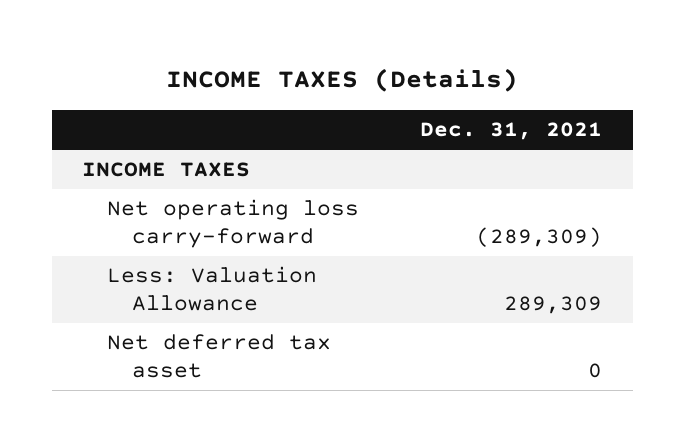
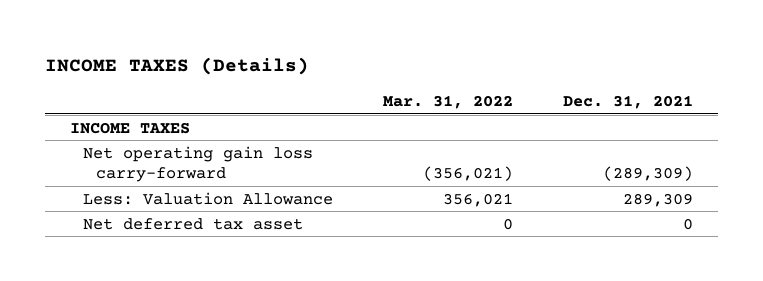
none -> [383,94,514,109] Mar. 31, 2022
[106,199,359,249] Net operating loss carry-forward -> [82,145,313,182] Net operating gain loss carry-forward

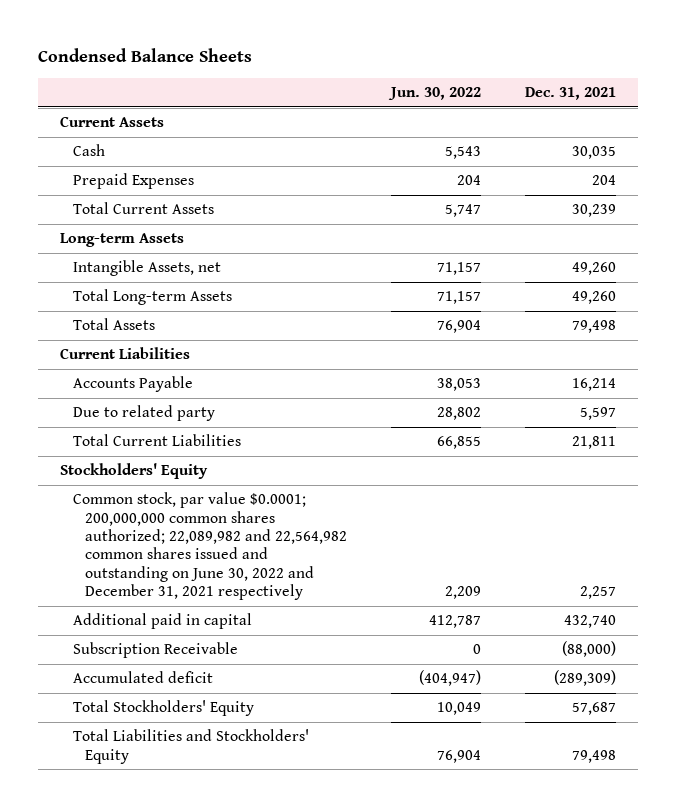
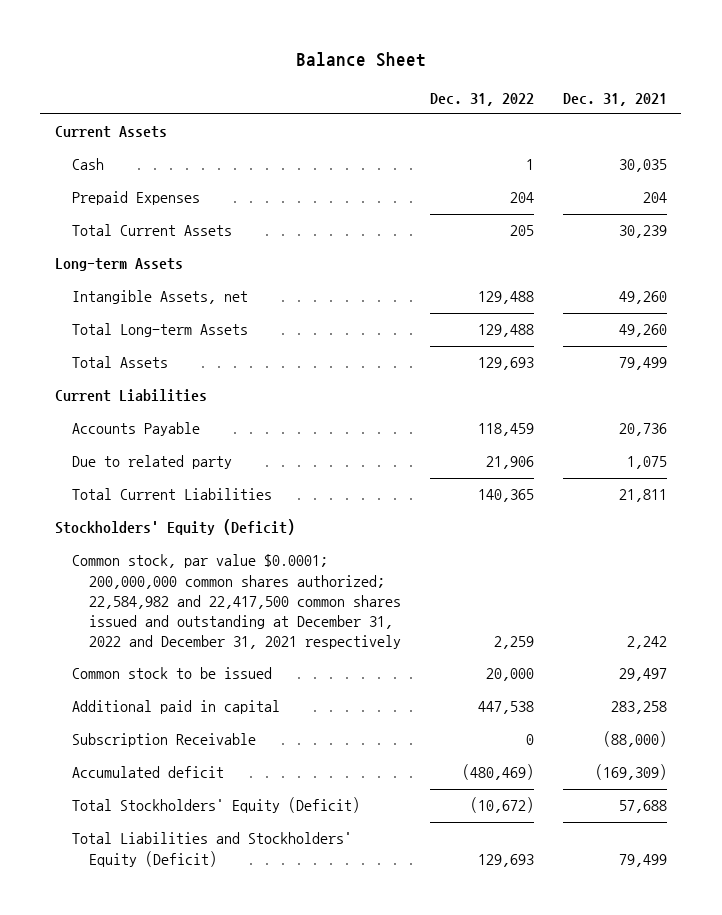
[38,48,253,63] Condensed Balance Sheets -> [295,52,426,68] Balance Sheet
[387,86,481,100] Jun. 30, 2022 -> none
none -> [429,92,534,106] Dec. 31, 2022
[572,320,617,334] 79,498 -> [618,357,667,371] 79,499
[572,378,617,392] 16,214 -> [618,423,667,437] 20,736
[580,407,617,421] 5,597 -> [626,456,667,470] 1,075
[60,463,209,480] Stockholders' Equity -> [54,519,295,536] Stockholders' Equity (Deficit)
[72,492,347,600] Common stock, par value $0.0001; 200,000,000 common shares authorized; 22,089,982 and 22,564,982 common shares issued and outstanding on June 30, 2022 and December 31, 2021 respectively -> [71,554,401,650] Common stock, par value $0.0001; 200,000,000 common shares authorized; 22,584,982 and 22,417,500 common shares issued and outstanding at December 31, 2022 and December 31, 2021 respectively
[580,585,617,599] 2,257 -> [626,636,667,650] 2,242
none -> [71,667,272,680] Common stock to be issued
[564,615,617,629] 432,740 -> [610,701,667,715] 283,258
[554,670,617,687] (289,309) -> [594,764,667,781] (169,309)
[72,700,254,717] Total Stockholders' Equity -> [71,797,360,814] Total Stockholders' Equity (Deficit)
[572,702,617,716] 57,687 -> [618,800,667,814] 57,688
[72,729,309,764] Total Liabilities and Stockholders' Equity -> [71,832,352,867] Total Liabilities and Stockholders' Equity (Deficit)
[572,749,617,763] 79,498 -> [618,853,667,867] 79,499

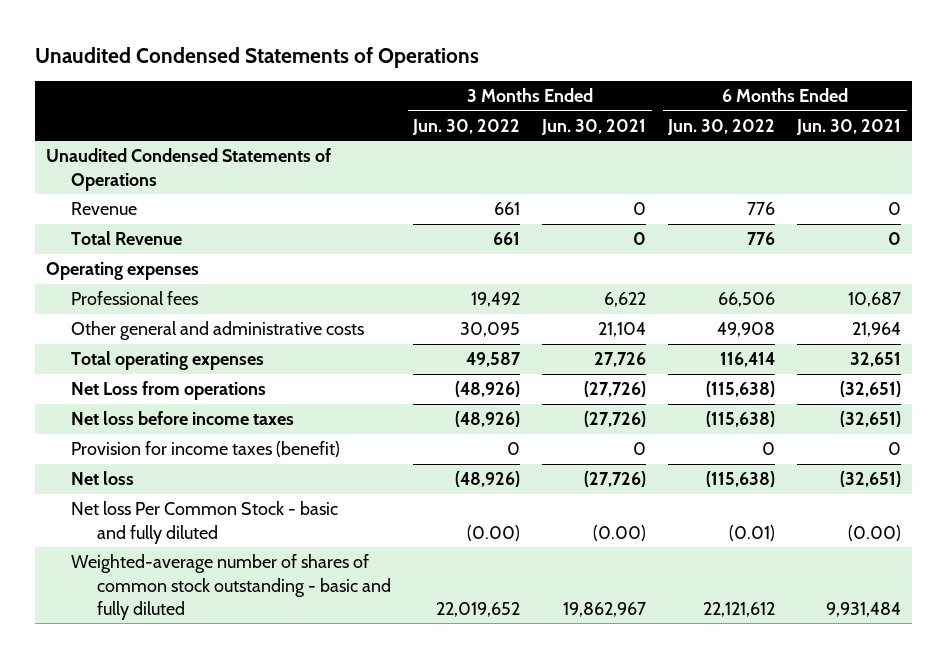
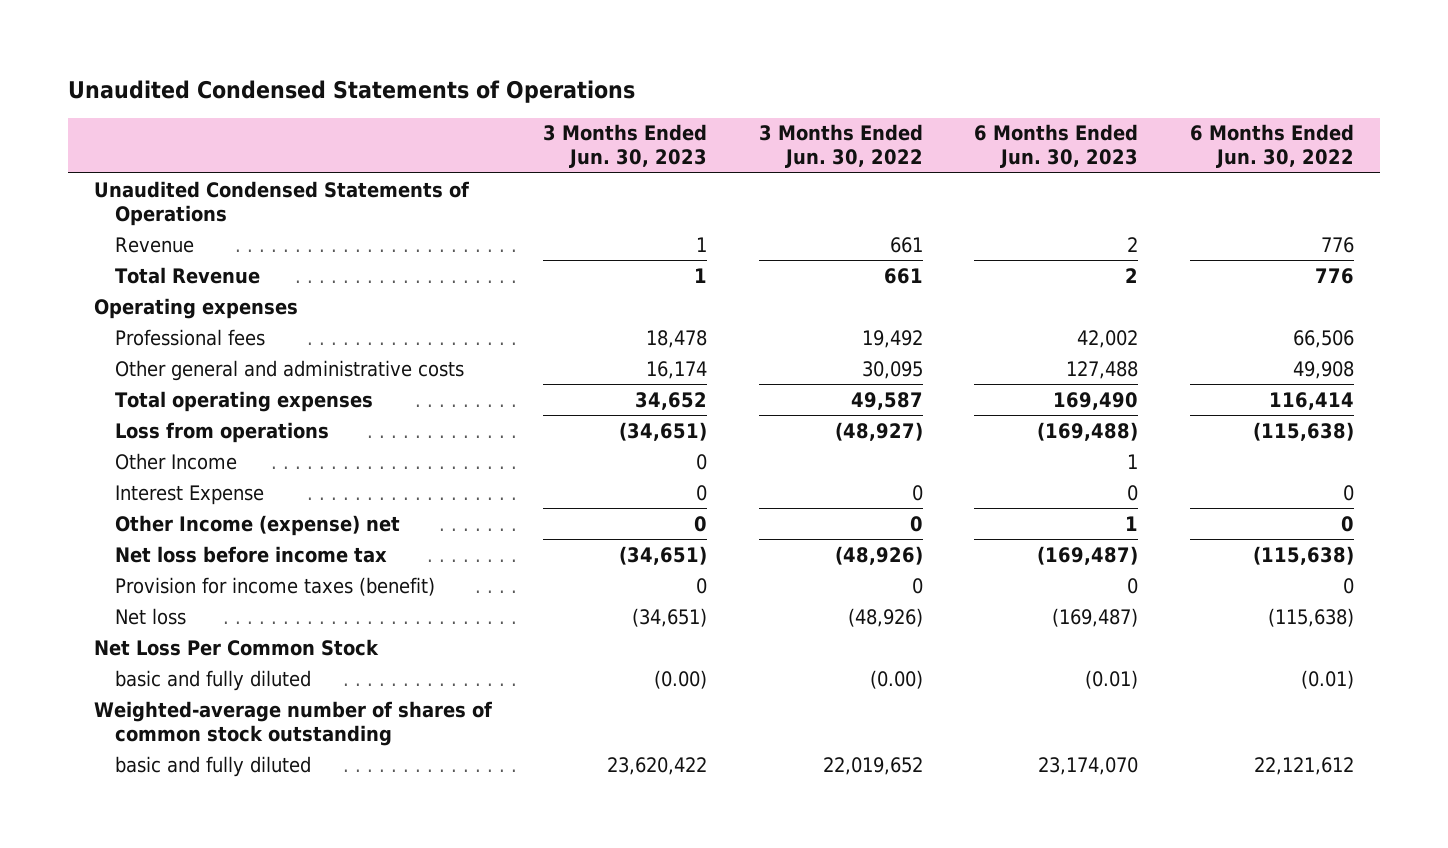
[541,118,647,135] Jun. 30, 2021 -> none
[796,118,902,135] Jun. 30, 2021 -> none
none -> [543,124,708,169] 3 Months Ended Jun. 30, 2023
none -> [974,124,1139,169] 6 Months Ended Jun. 30, 2023
[71,381,267,401] Net Loss from operations -> [114,421,329,443] Loss from operations
[455,381,521,398] (48,926) -> [834,421,923,441] (48,927)
none -> [114,452,237,470] Other Income
none -> [114,484,264,505] Interest Expense
none -> [114,514,400,536] Other Income (expense) net
[71,411,295,426] Net loss before income taxes -> [114,545,387,563] Net loss before income tax
none -> [93,638,379,656] Net Loss Per Common Stock
[71,501,339,544] Net loss Per Common Stock - basic and fully diluted -> [114,669,311,691] basic and fully diluted
none -> [93,700,492,746] Weighted-average number of shares of common stock outstanding
[71,554,392,620] Weighted-average number of shares of common stock outstanding - basic and fully diluted -> [114,755,311,777] basic and fully diluted

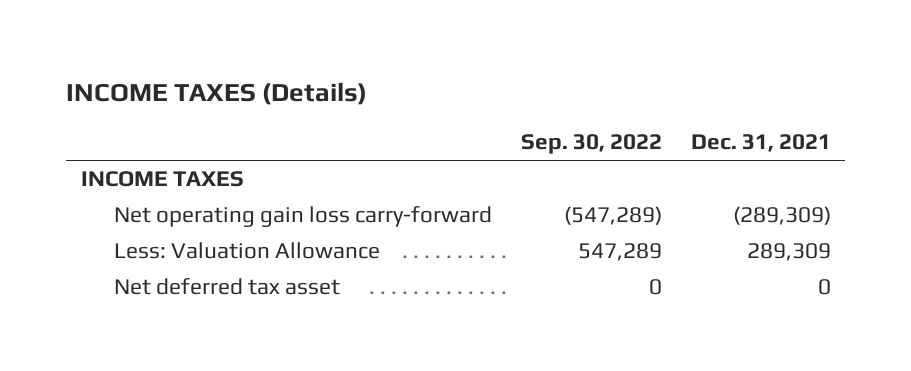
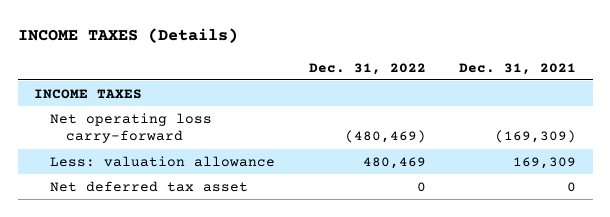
[520,134,662,155] Sep. 30, 2022 -> none
none -> [308,62,426,75] Dec. 31, 2022
[114,206,493,228] Net operating gain loss carry-forward -> [50,112,213,144] Net operating loss carry-forward
[732,206,831,226] (289,309) -> [495,130,577,144] (169,309)
[114,242,381,260] Less: Valuation Allowance -> [50,155,276,167] Less: valuation allowance
[746,243,831,262] 289,309 -> [513,156,577,169] 169,309

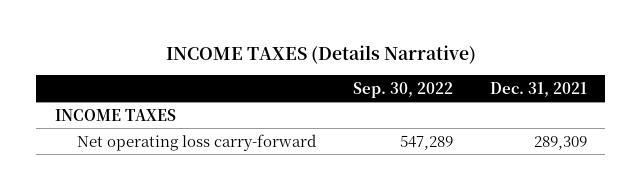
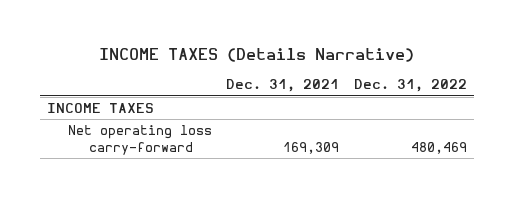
[353,81,454,98] Sep. 30, 2022 -> none
none -> [353,79,467,93] Dec. 31, 2022
[533,135,587,150] 289,309 -> [283,141,340,154] 169,309

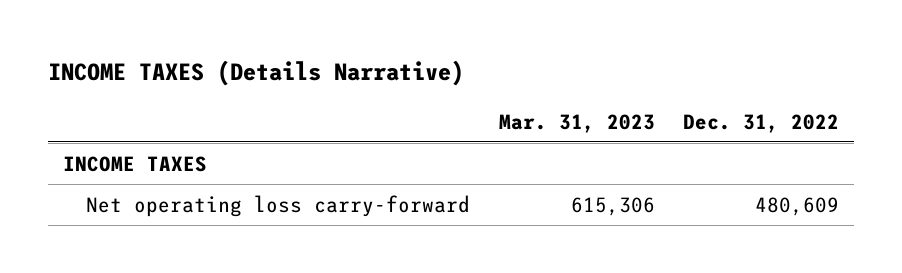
[226,79,340,93] Dec. 31, 2021 -> none
none -> [498,113,655,133] Mar. 31, 2023
[410,141,467,154] 480,469 -> [755,196,840,216] 480,609

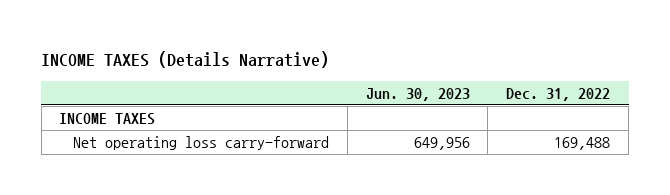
[498,113,655,133] Mar. 31, 2023 -> none
none -> [365,87,470,101] Jun. 30, 2023
[755,196,840,216] 480,609 -> [554,137,611,151] 169,488

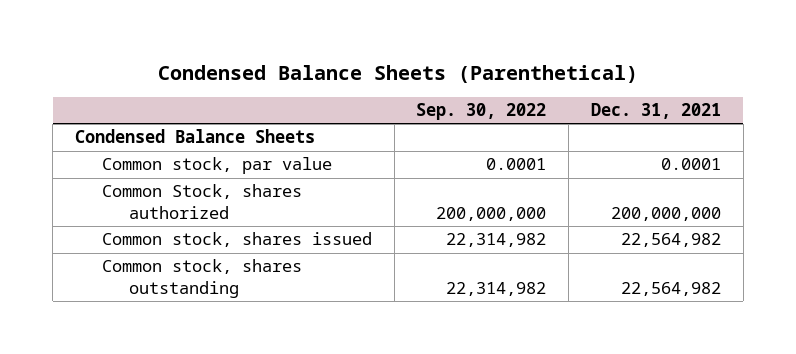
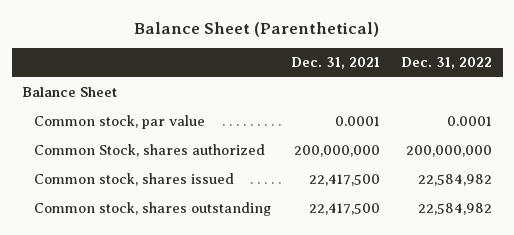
[157,64,638,83] Condensed Balance Sheets (Parenthetical) -> [134,21,380,37] Balance Sheet (Parenthetical)
[416,103,547,121] Sep. 30, 2022 -> none
none -> [401,57,493,70] Dec. 31, 2022
[75,129,316,144] Condensed Balance Sheets -> [21,87,117,98] Balance Sheet
[620,233,721,248] 22,564,982 -> [309,174,381,187] 22,417,500
[620,281,721,296] 22,564,982 -> [309,203,381,216] 22,417,500

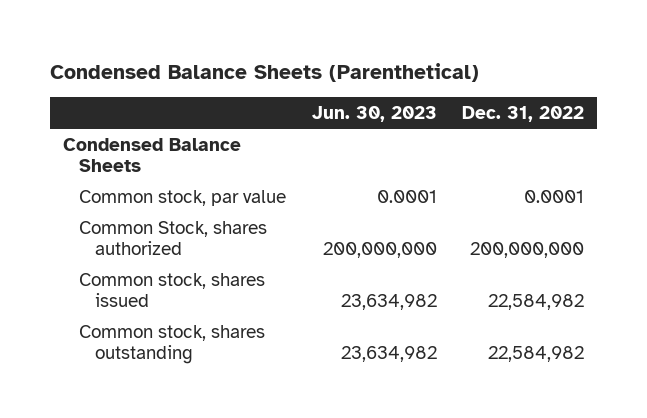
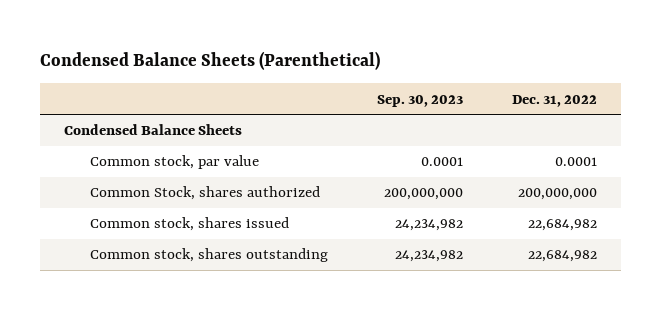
[311,105,437,122] Jun. 30, 2023 -> none
none -> [377,94,464,107] Sep. 30, 2023
[487,293,584,310] 22,584,982 -> [527,219,597,232] 22,684,982
[487,345,584,362] 22,584,982 -> [527,250,597,263] 22,684,982

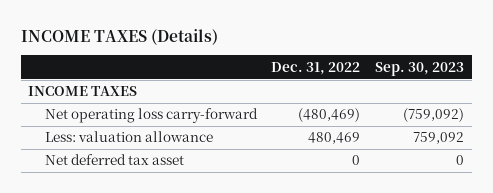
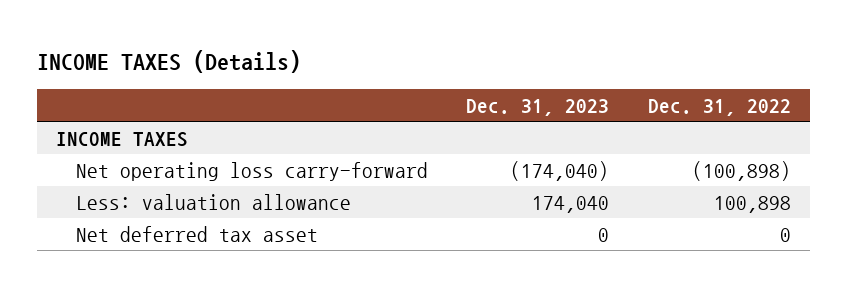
[375,61,465,76] Sep. 30, 2023 -> none
none -> [466,98,610,116] Dec. 31, 2023
[298,108,361,123] (480,469) -> [691,160,791,181] (100,898)
[308,132,361,145] 480,469 -> [713,195,791,213] 100,898

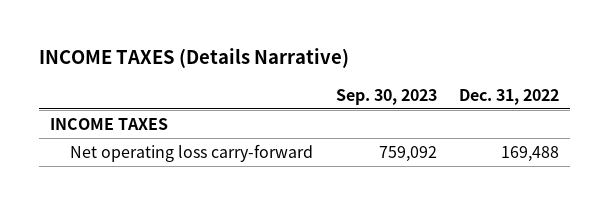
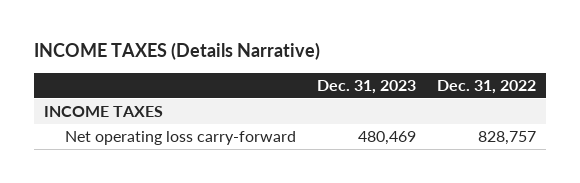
[335,88,437,105] Sep. 30, 2023 -> none
none -> [317,79,417,94] Dec. 31, 2023
[500,146,559,163] 169,488 -> [477,130,536,145] 828,757

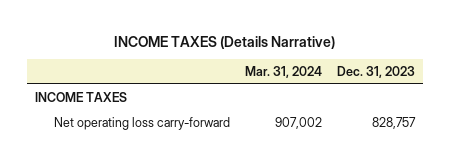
[436,79,536,94] Dec. 31, 2022 -> none
none -> [245,65,323,78] Mar. 31, 2024
[358,130,417,145] 480,469 -> [372,116,417,129] 828,757

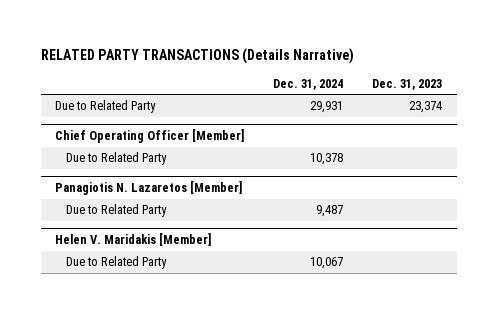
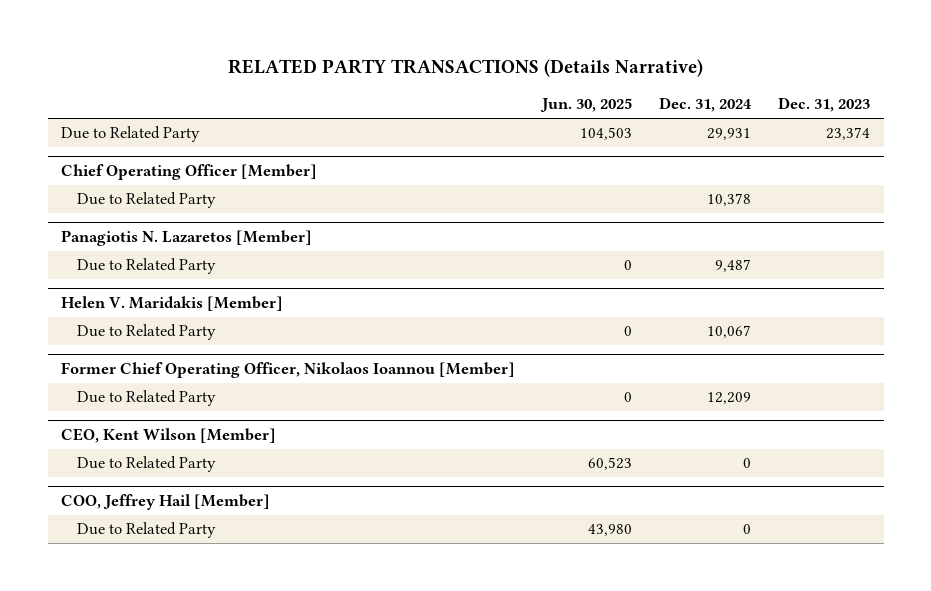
none -> [540,98,633,113] Jun. 30, 2025
none -> [61,362,516,379] Former Chief Operating Officer, Nikolaos Ioannou [Member]
none -> [77,390,217,407] Due to Related Party
none -> [61,428,277,444] CEO, Kent Wilson [Member]
none -> [77,456,217,473] Due to Related Party
none -> [61,494,271,511] COO, Jeffrey Hail [Member]
none -> [77,522,217,539] Due to Related Party

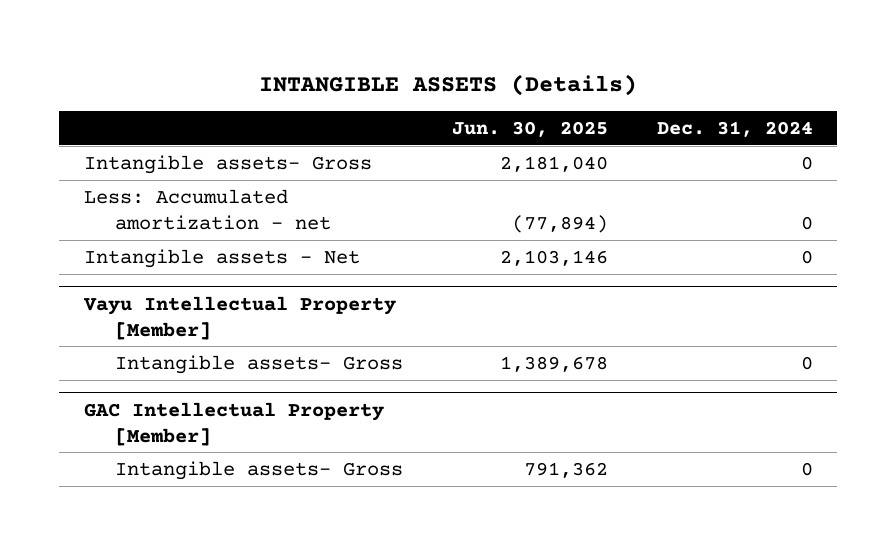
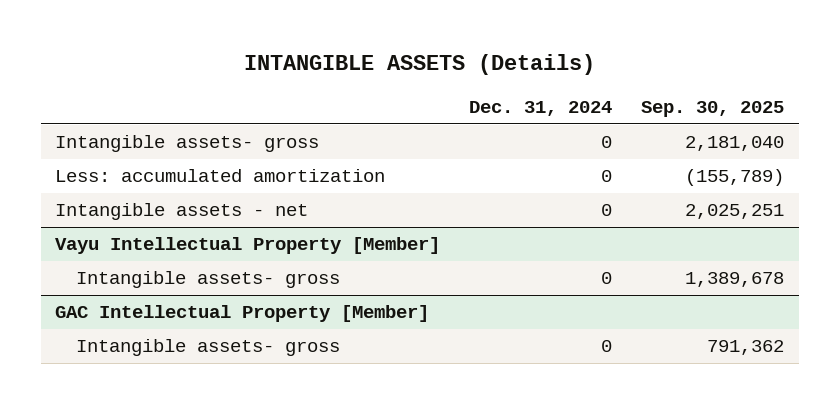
[451,120,608,137] Jun. 30, 2025 -> none
none -> [641,100,785,117] Sep. 30, 2025
[83,154,372,174] Intangible assets- Gross -> [55,135,320,153] Intangible assets- gross
[83,188,331,230] Less: Accumulated amortization - net -> [55,169,386,183] Less: accumulated amortization
[83,248,360,268] Intangible assets - Net -> [55,203,309,221] Intangible assets - net
[114,354,403,374] Intangible assets- Gross -> [76,271,341,289] Intangible assets- gross
[114,460,403,480] Intangible assets- Gross -> [76,339,341,357] Intangible assets- gross

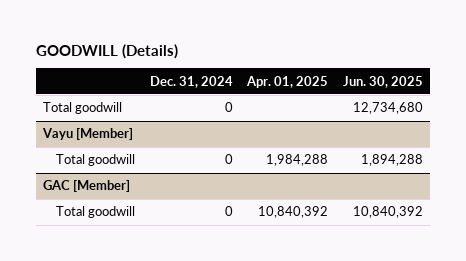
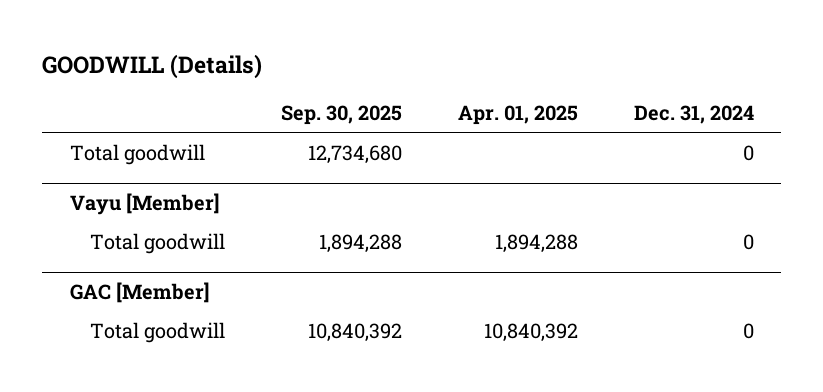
[342,75,423,88] Jun. 30, 2025 -> none
none -> [280,105,402,126] Sep. 30, 2025
[266,154,329,167] 1,984,288 -> [494,233,578,253] 1,894,288

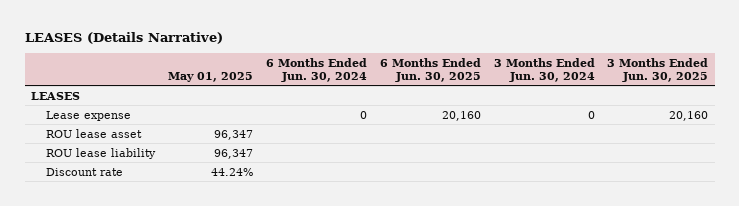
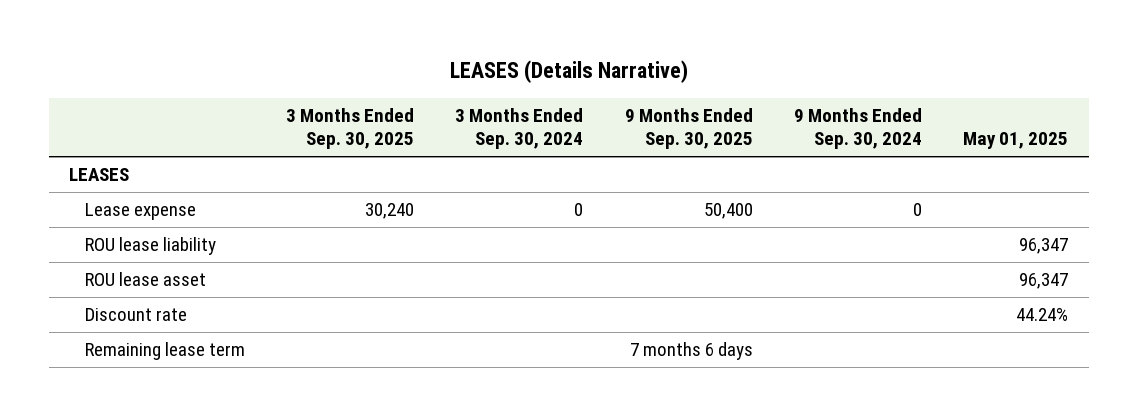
[265,57,367,82] 6 Months Ended Jun. 30, 2024 -> none
[379,57,481,82] 6 Months Ended Jun. 30, 2025 -> none
[493,57,595,82] 3 Months Ended Jun. 30, 2024 -> none
[607,57,709,82] 3 Months Ended Jun. 30, 2025 -> none
none -> [286,107,415,150] 3 Months Ended Sep. 30, 2025
none -> [455,107,584,150] 3 Months Ended Sep. 30, 2024
none -> [624,107,753,150] 9 Months Ended Sep. 30, 2025
none -> [794,107,923,150] 9 Months Ended Sep. 30, 2024
[46,128,143,138] ROU lease asset -> [84,272,206,287] ROU lease asset
none -> [84,342,245,361] Remaining lease term

